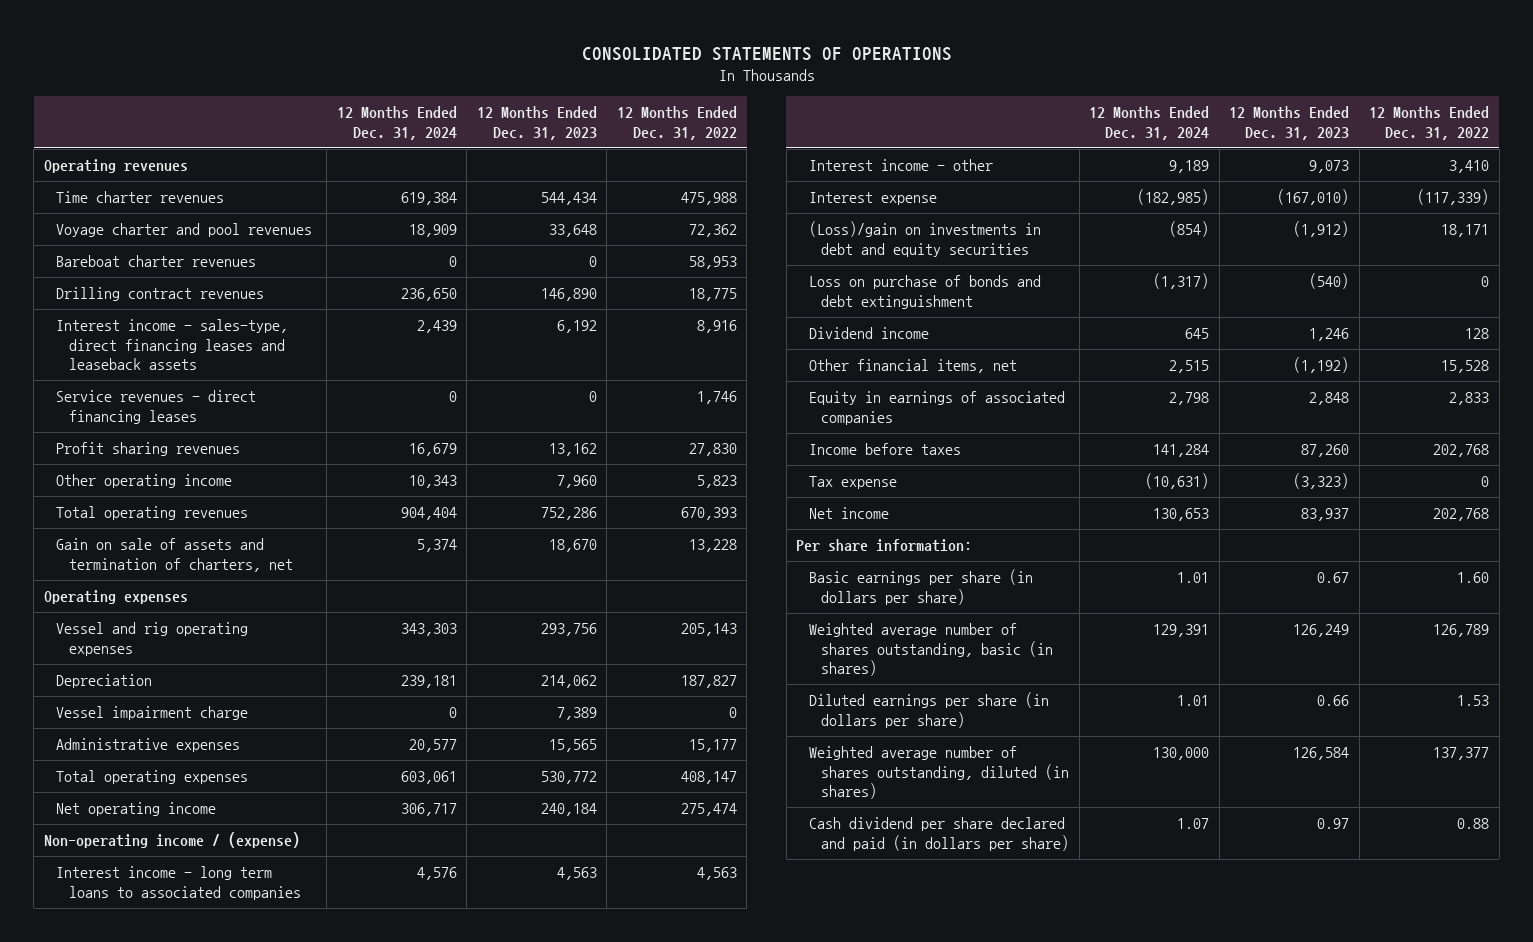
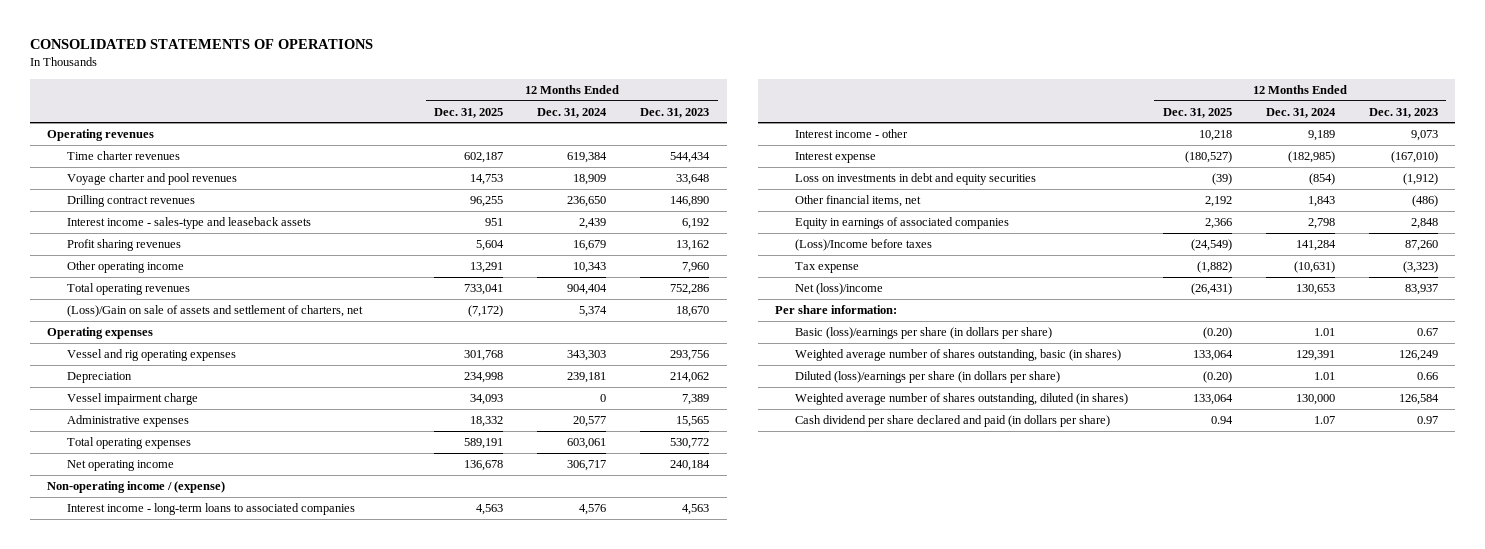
[616,106,737,140] 12 Months Ended Dec. 31, 2022 -> none
none -> [434,107,504,118] Dec. 31, 2025
[56,255,257,268] Bareboat charter revenues -> none
[56,390,257,424] Service revenues - direct financing leases -> none
[56,319,289,370] Interest income - sales-type, direct financing leases and leaseback assets -> [66,216,311,229] Interest income - sales-type and leaseback assets
[56,538,293,572] Gain on sale of assets and termination of charters, net -> [66,304,363,317] (Loss)/Gain on sale of assets and settlement of charters, net
[56,866,301,900] Interest income - long term loans to associated companies -> [66,502,355,515] Interest income - long-term loans to associated companies
[808,275,1041,309] Loss on purchase of bonds and debt extinguishment -> none
[808,327,929,340] Dividend income -> none
[808,221,1041,257] (Loss)/gain on investments in debt and equity securities -> [795,172,1037,185] Loss on investments in debt and equity securities
[1169,360,1210,374] 2,515 -> [1307,195,1335,207] 1,843
[1293,357,1350,374] (1,192) -> [1411,194,1438,207] (486)
[808,443,961,456] Income before taxes -> [795,238,933,251] (Loss)/Income before taxes
[808,507,889,520] Net income -> [795,282,884,295] Net (loss)/income
[808,569,1033,605] Basic earnings per share (in dollars per share) -> [795,326,1053,339] Basic (loss)/earnings per share (in dollars per share)
[808,692,1049,728] Diluted earnings per share (in dollars per share) -> [795,370,1061,383] Diluted (loss)/earnings per share (in dollars per share)

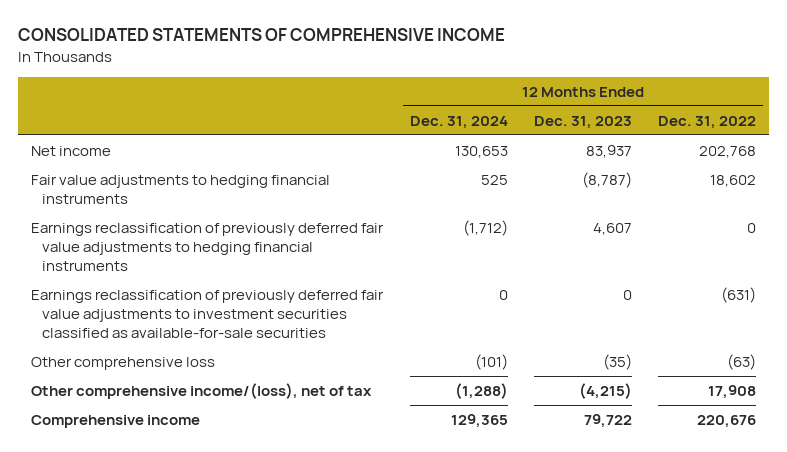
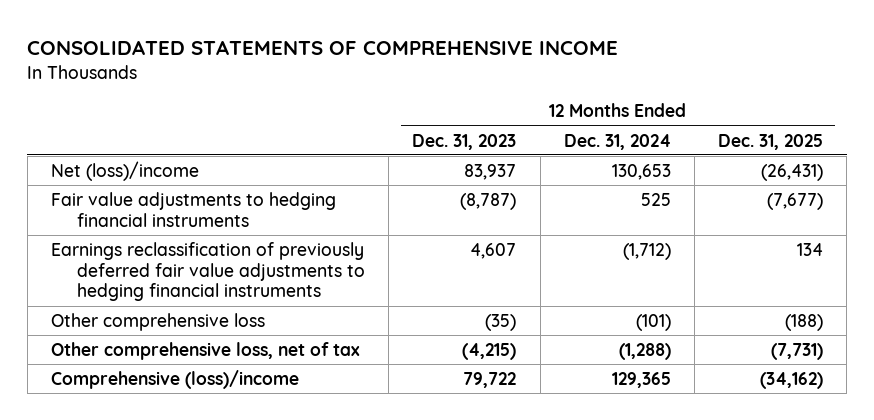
[657,115,756,129] Dec. 31, 2022 -> none
none -> [718,133,824,150] Dec. 31, 2025
[31,146,112,157] Net income -> [51,160,200,181] Net (loss)/income
[31,290,385,338] Earnings reclassification of previously deferred fair value adjustments to investment securities classified as available-for-sale securities -> none
[31,383,373,400] Other comprehensive income/(loss), net of tax -> [51,341,361,360] Other comprehensive loss, net of tax
[31,415,201,429] Comprehensive income -> [51,369,300,389] Comprehensive (loss)/income

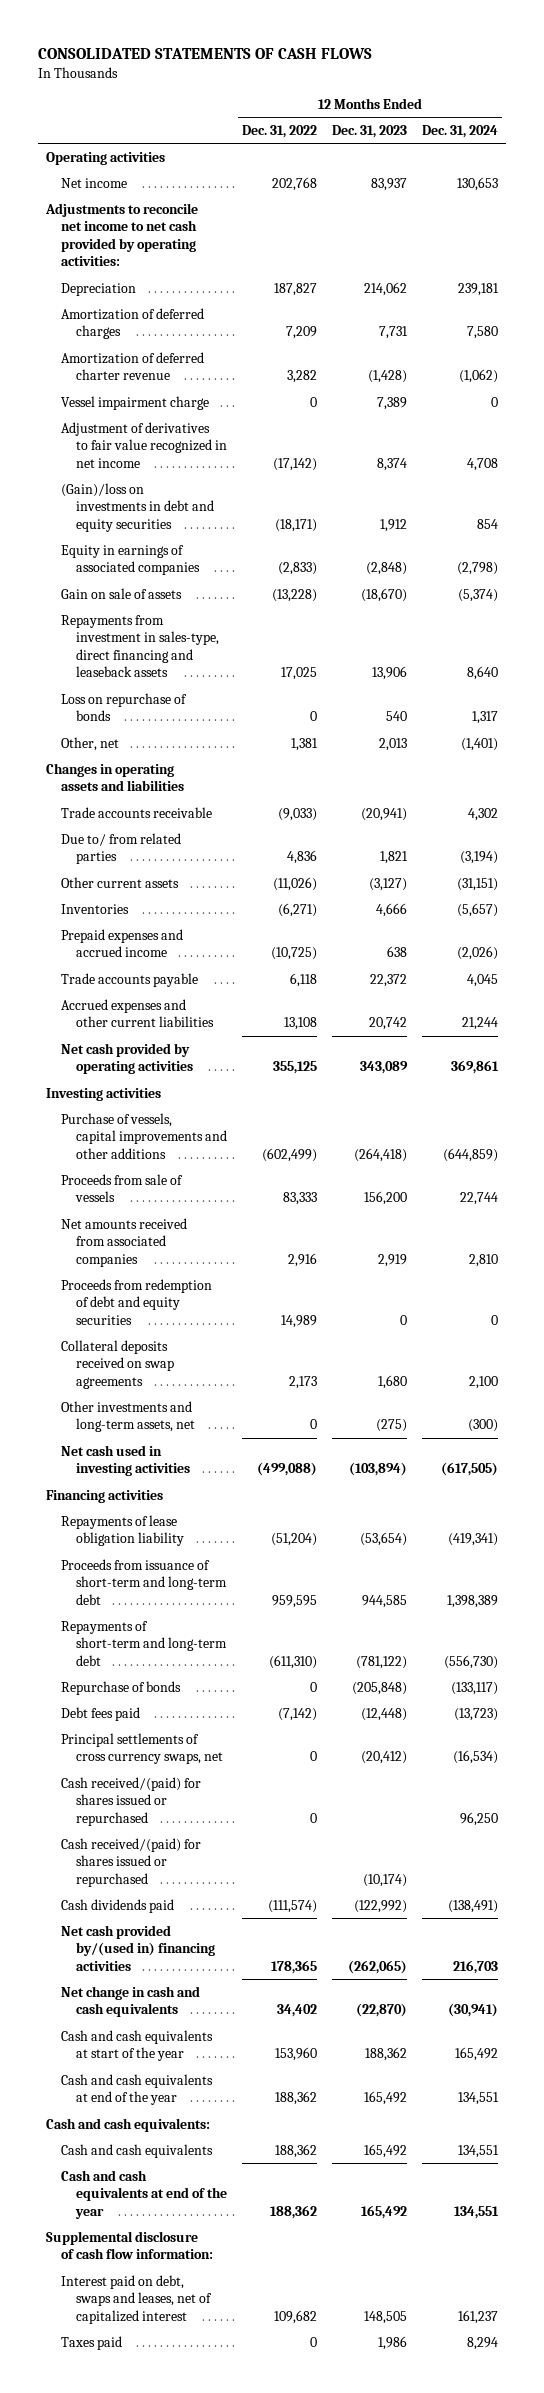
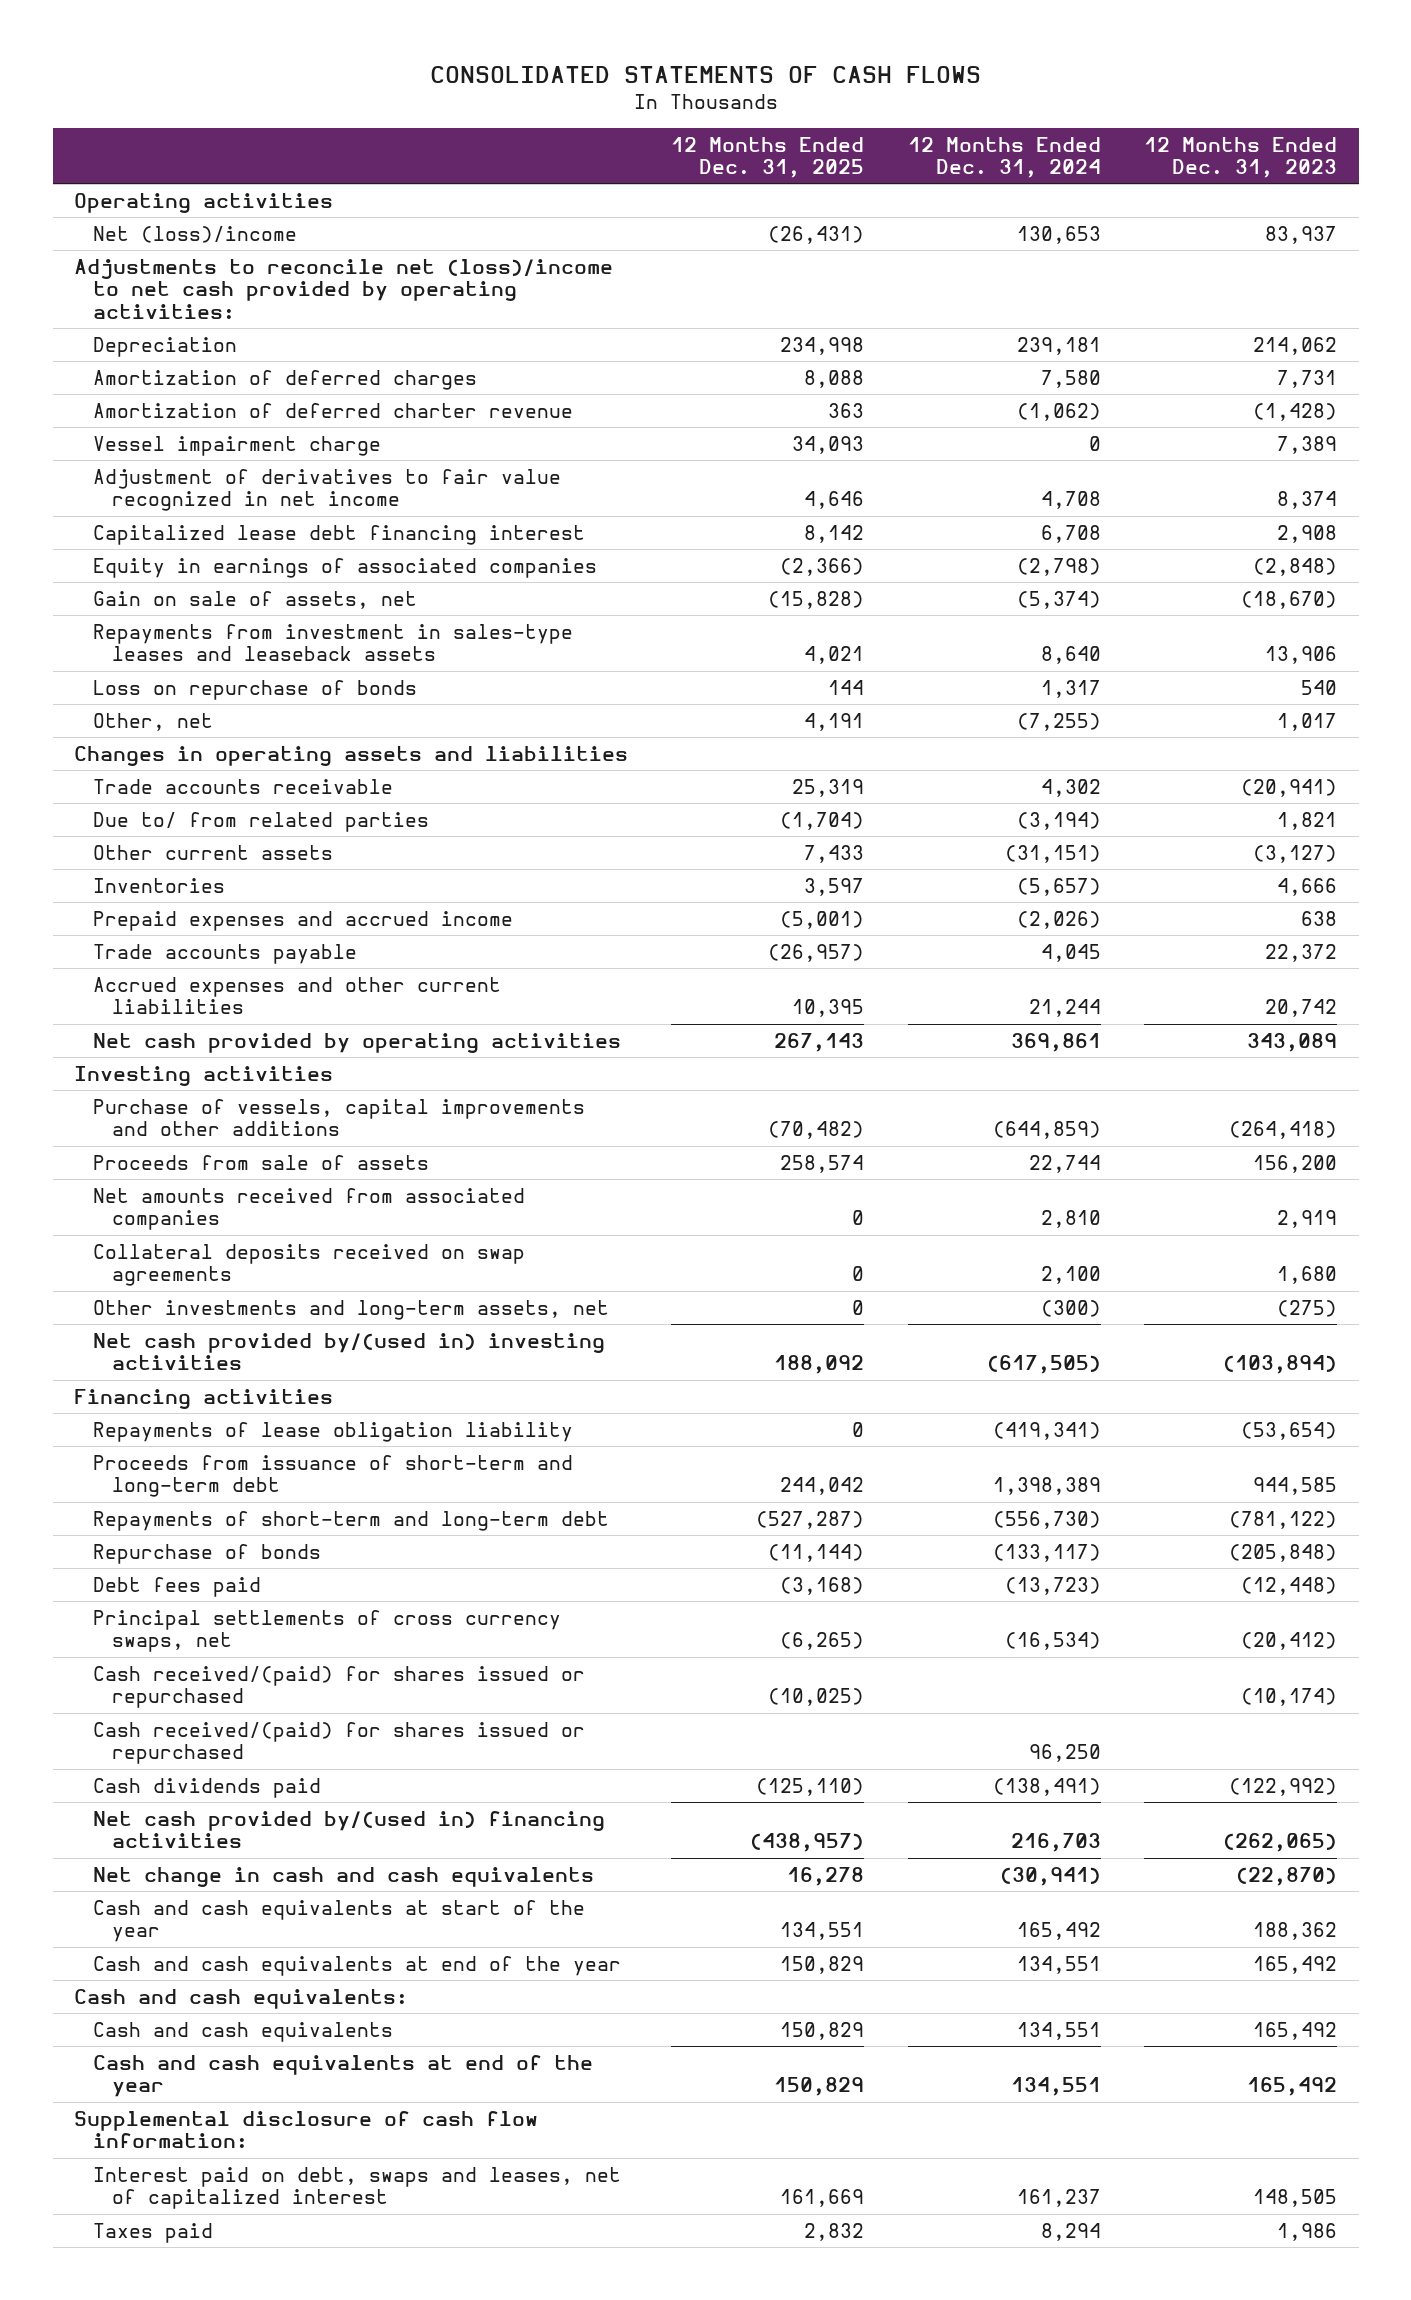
[242,124,318,138] Dec. 31, 2022 -> none
none -> [671,136,865,179] 12 Months Ended Dec. 31, 2025
[60,177,127,188] Net income -> [93,225,298,243] Net (loss)/income
[44,202,198,267] Adjustments to reconcile net income to net cash provided by operating activities: -> [74,258,614,320] Adjustments to reconcile net (loss)/income to net cash provided by operating activities:
[60,482,215,532] (Gain)/loss on investments in debt and equity securities -> none
none -> [93,524,586,545] Capitalized lease debt financing interest
[60,587,182,599] Gain on sale of assets -> [93,590,418,609] Gain on sale of assets, net
[60,614,220,678] Repayments from investment in sales-type, direct financing and leaseback assets -> [93,623,574,662] Repayments from investment in sales-type leases and leaseback assets
[379,737,408,751] 2,013 -> [1276,712,1337,731] 1,017
[461,737,499,751] (1,401) -> [1016,712,1101,731] (7,255)
[60,1173,183,1203] Proceeds from sale of vessels -> [93,1154,430,1170] Proceeds from sale of assets
[60,1278,212,1325] Proceeds from redemption of debt and equity securities -> none
[60,1444,191,1477] Net cash used in investing activities -> [93,1332,606,1371] Net cash provided by/(used in) investing activities
[60,1776,201,1826] Cash received/(paid) for shares issued or repurchased -> [93,1721,586,1765] Cash received/(paid) for shares issued or repurchased

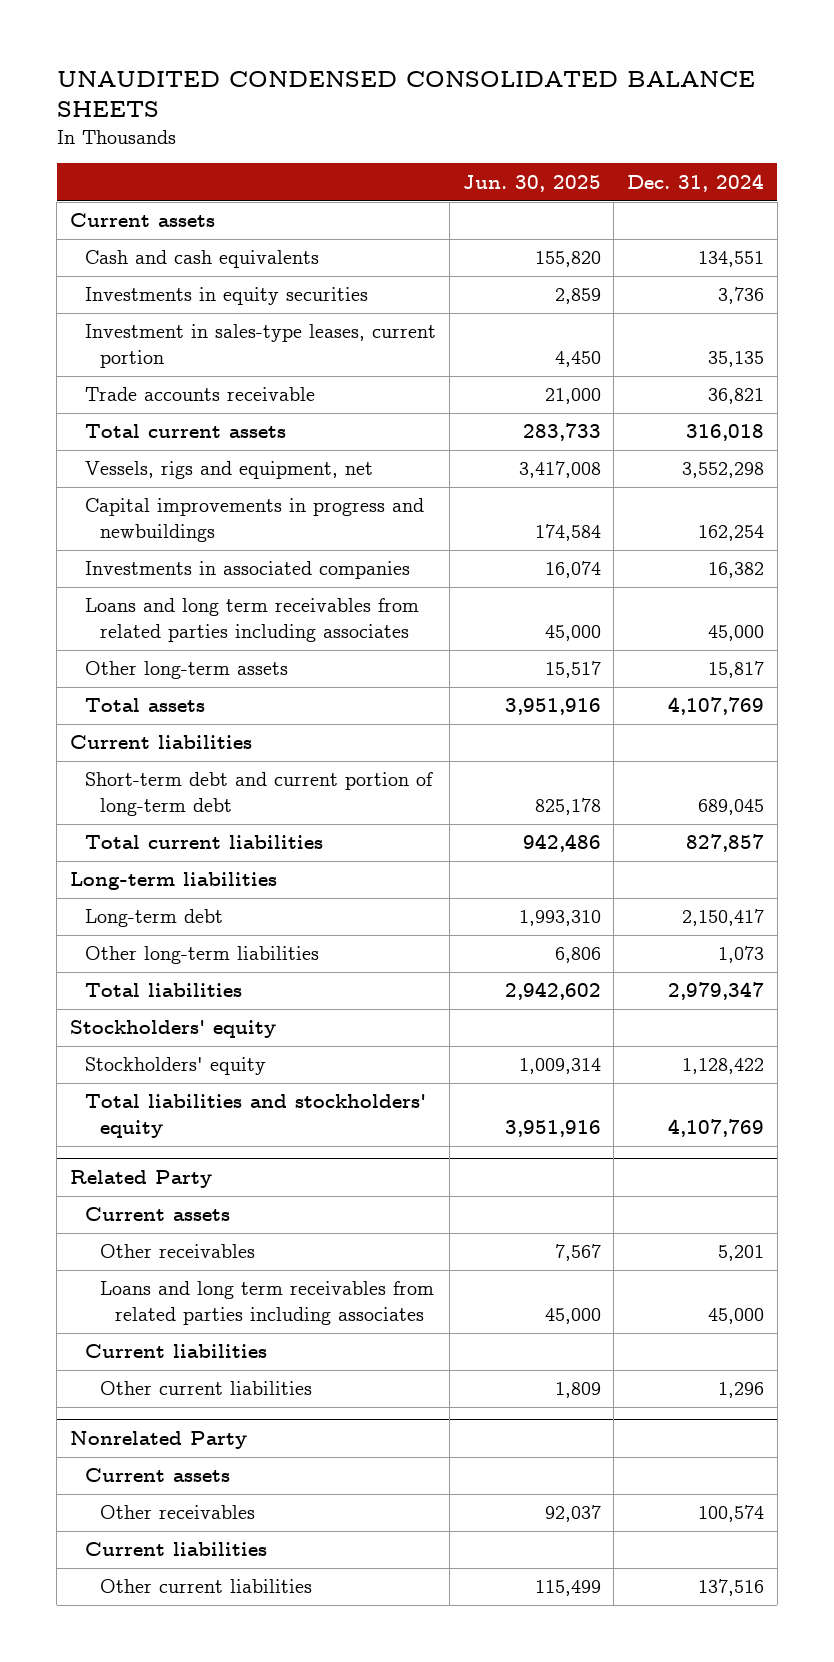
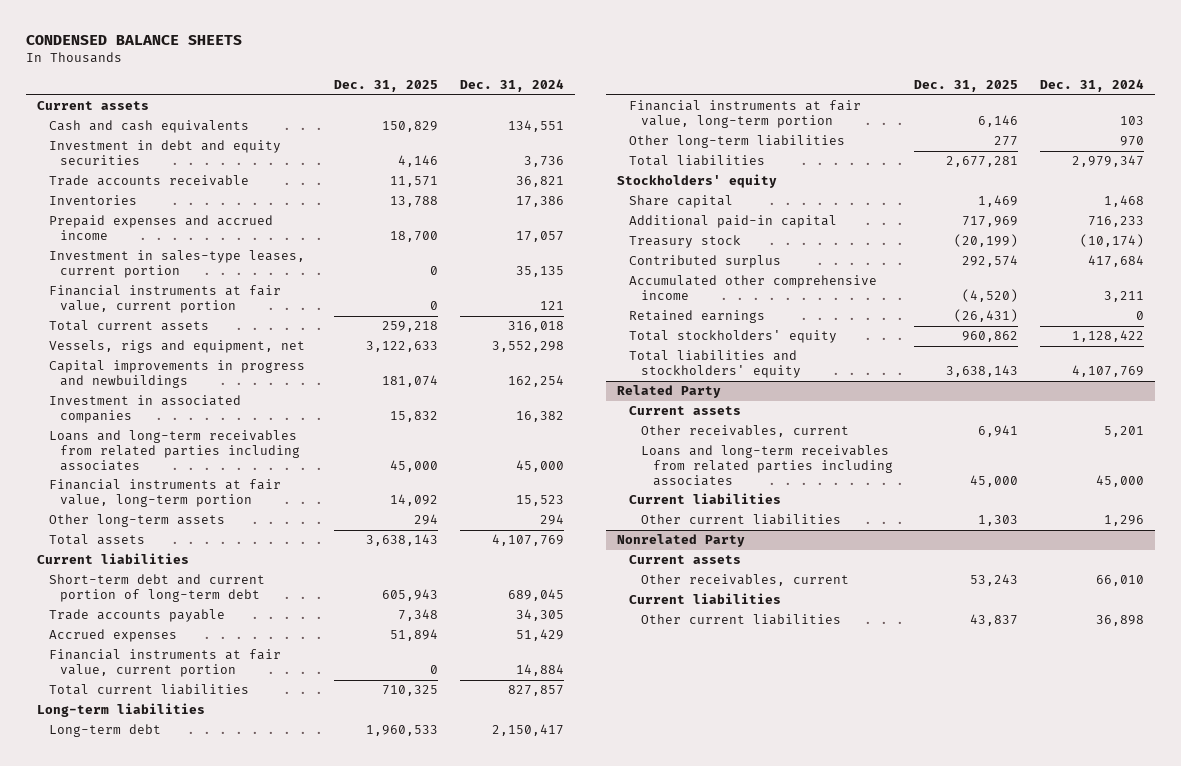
[56,71,755,118] UNAUDITED CONDENSED CONSOLIDATED BALANCE SHEETS -> [25,35,242,46] CONDENSED BALANCE SHEETS
[462,174,601,192] Jun. 30, 2025 -> none
none -> [334,80,439,93] Dec. 31, 2025
[85,287,369,306] Investments in equity securities -> [48,140,281,166] Investment in debt and equity securities
none -> [48,195,137,206] Inventories
none -> [48,215,273,241] Prepaid expenses and accrued income
[85,324,437,368] Investment in sales-type leases, current portion -> [48,250,305,279] Investment in sales-type leases, current portion
none -> [48,285,281,314] Financial instruments at fair value, current portion
[85,561,411,580] Investments in associated companies -> [48,395,241,424] Investment in associated companies
[85,598,420,642] Loans and long term receivables from related parties including associates -> [48,430,301,471] Loans and long-term receivables from related parties including associates
none -> [48,479,281,508] Financial instruments at fair value, long-term portion
[707,661,764,679] 15,817 -> [539,514,564,526] 294
none -> [48,609,225,623] Trade accounts payable
none -> [48,629,177,643] Accrued expenses
none -> [48,649,281,678] Financial instruments at fair value, current portion
none -> [628,100,861,129] Financial instruments at fair value, long-term portion
[717,946,764,964] 1,073 -> [1120,136,1145,147] 970
none -> [628,195,733,209] Share capital
none -> [628,215,837,229] Additional paid-in capital
none -> [628,235,741,249] Treasury stock
none -> [628,255,781,269] Contributed surplus
none -> [628,275,877,301] Accumulated other comprehensive income
none -> [628,310,765,324] Retained earnings
[85,1057,267,1076] Stockholders' equity -> [628,330,837,344] Total stockholders' equity
[100,1244,256,1259] Other receivables -> [640,425,849,438] Other receivables, current
[100,1281,435,1325] Loans and long term receivables from related parties including associates -> [640,445,893,486] Loans and long-term receivables from related parties including associates
[100,1505,256,1520] Other receivables -> [640,574,849,587] Other receivables, current
[697,1505,764,1523] 100,574 -> [1096,575,1145,587] 66,010
[697,1579,764,1597] 137,516 -> [1096,615,1145,627] 36,898

